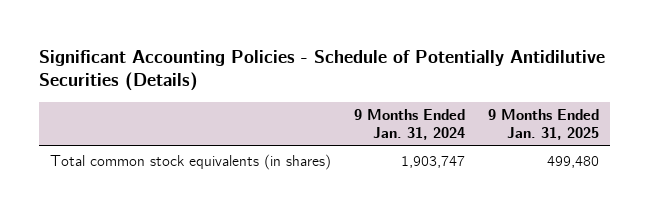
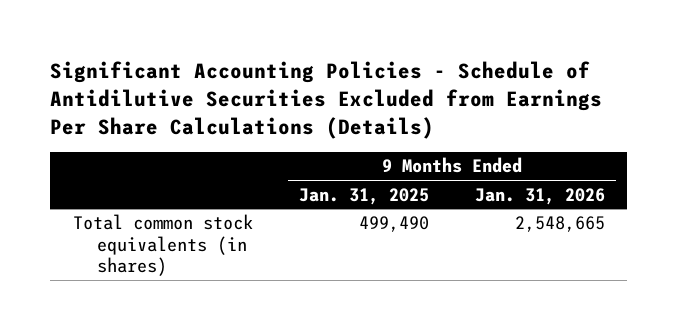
[38,49,605,92] Significant Accounting Policies - Schedule of Potentially Antidilutive Securities (Details) -> [50,61,603,139] Significant Accounting Policies - Schedule of Antidilutive Securities Excluded from Earnings Per Share Calculations (Details)
[354,109,466,140] 9 Months Ended Jan. 31, 2024 -> none
none -> [474,187,605,205] Jan. 31, 2026
[546,155,599,168] 499,480 -> [358,216,429,233] 499,490

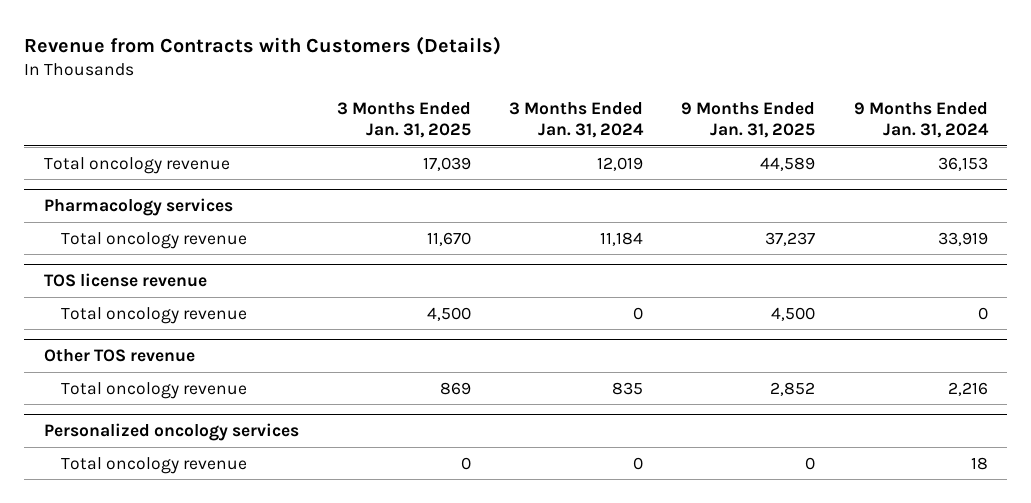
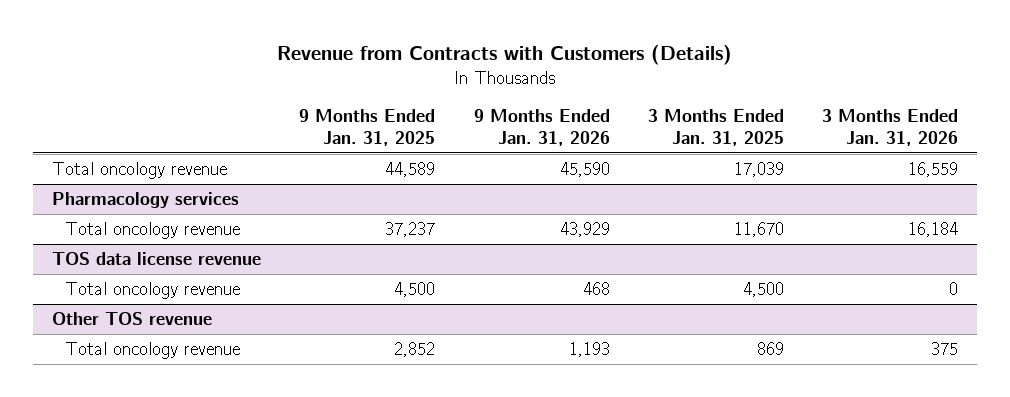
[509,102,645,139] 3 Months Ended Jan. 31, 2024 -> none
[853,102,989,139] 9 Months Ended Jan. 31, 2024 -> none
none -> [473,108,610,146] 9 Months Ended Jan. 31, 2026
none -> [821,108,958,146] 3 Months Ended Jan. 31, 2026
[43,273,207,288] TOS license revenue -> [52,251,262,265] TOS data license revenue
[43,423,299,442] Personalized oncology services -> none
[60,456,247,474] Total oncology revenue -> none

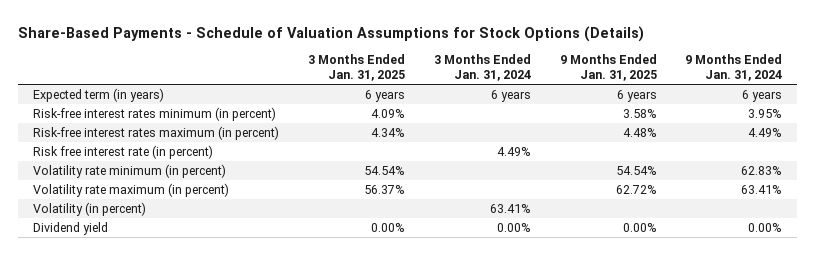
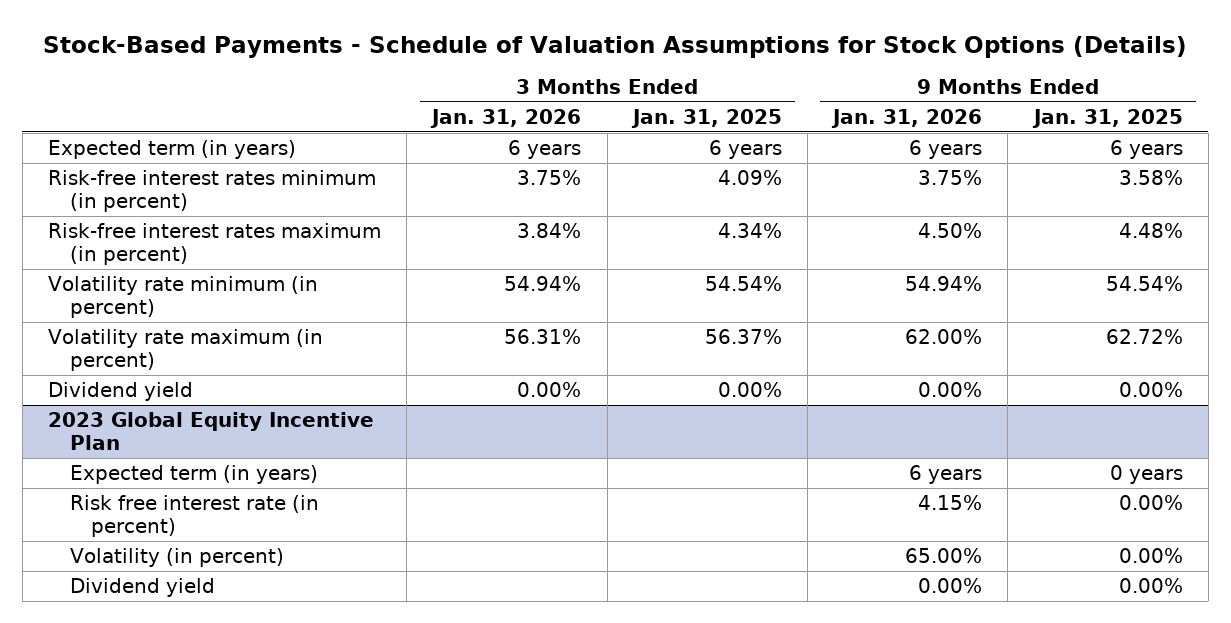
[18,25,645,42] Share-Based Payments - Schedule of Valuation Assumptions for Stock Options (Details) -> [43,35,1188,58] Stock-Based Payments - Schedule of Valuation Assumptions for Stock Options (Details)
[433,54,531,82] 3 Months Ended Jan. 31, 2024 -> none
[685,54,783,82] 9 Months Ended Jan. 31, 2024 -> none
none -> [430,108,582,128] Jan. 31, 2026
none -> [831,108,983,128] Jan. 31, 2026
[32,144,213,159] Risk free interest rate (in percent) -> none
[32,201,146,216] Volatility (in percent) -> none
none -> [48,411,375,451] 2023 Global Equity Incentive Plan
none -> [69,464,318,484] Expected term (in years)
none -> [69,494,319,538] Risk free interest rate (in percent)
none -> [69,547,284,567] Volatility (in percent)
none -> [69,577,215,597] Dividend yield

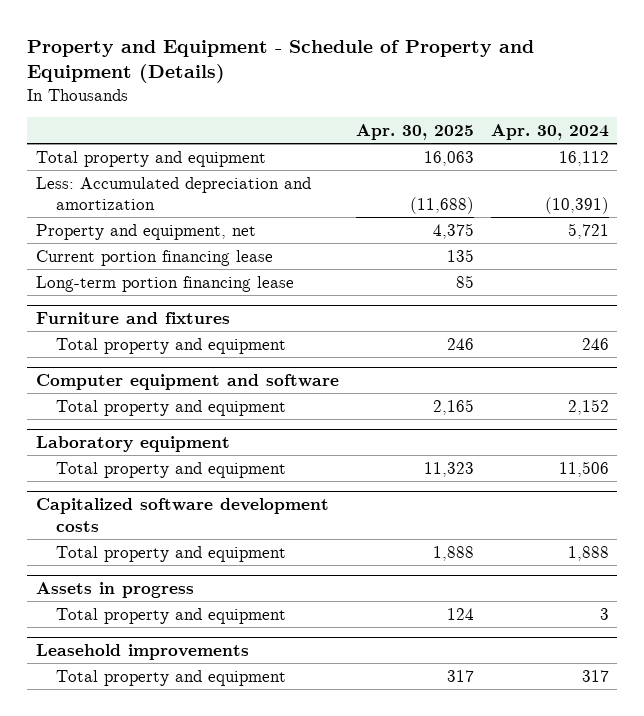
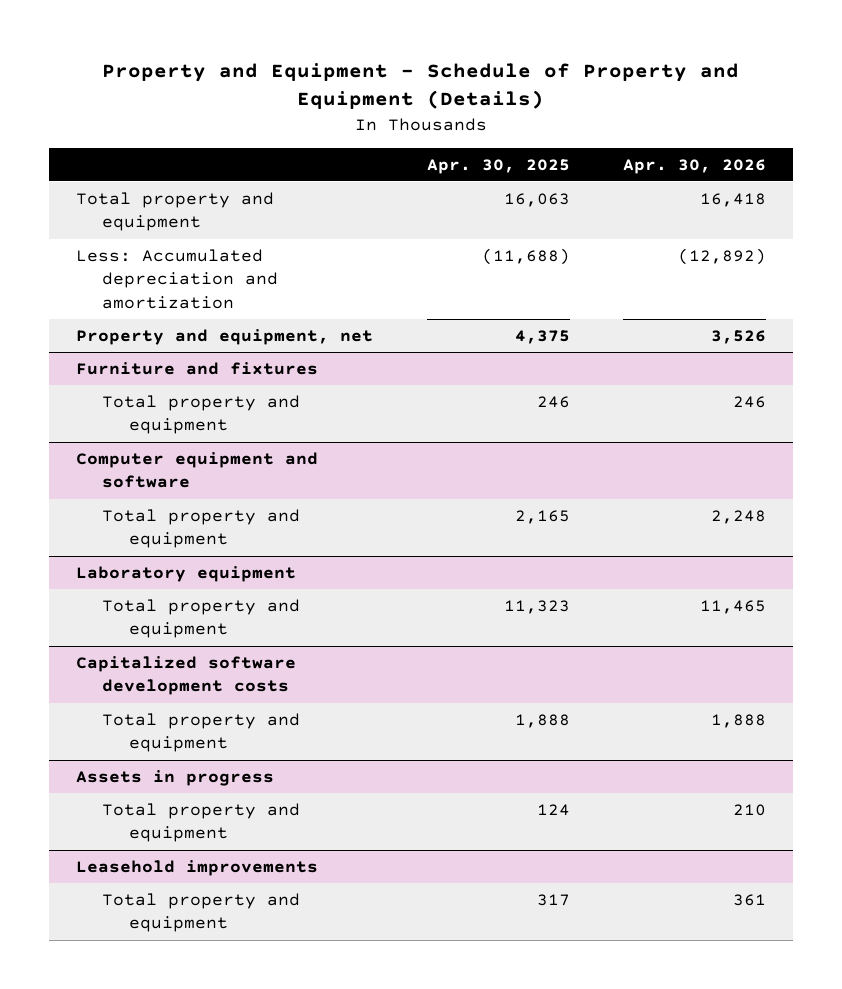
[490,124,609,141] Apr. 30, 2024 -> none
none -> [623,158,767,174] Apr. 30, 2026
[35,249,273,266] Current portion financing lease -> none
[35,275,294,292] Long-term portion financing lease -> none

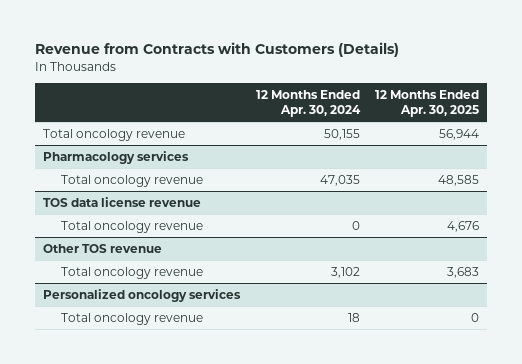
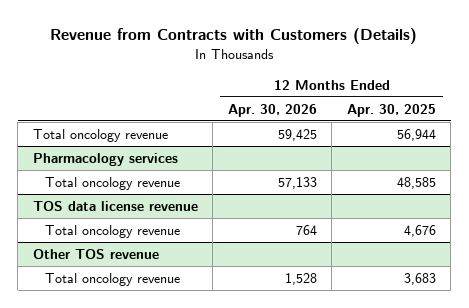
[255,90,361,117] 12 Months Ended Apr. 30, 2024 -> none
none -> [227,103,317,117] Apr. 30, 2026
[43,288,242,302] Personalized oncology services -> none
[61,312,204,325] Total oncology revenue -> none

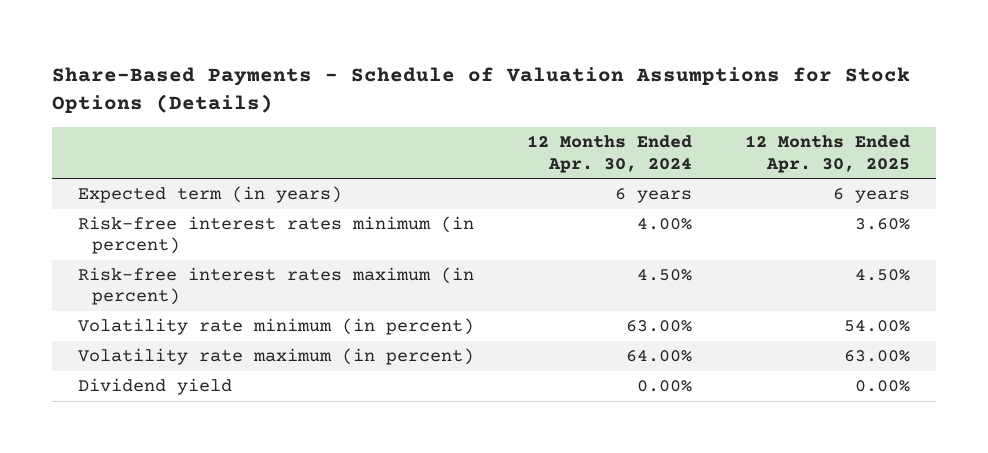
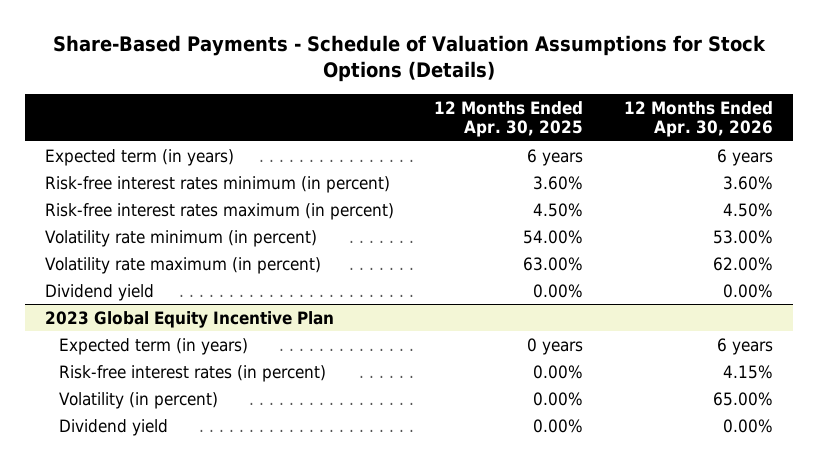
[527,135,693,173] 12 Months Ended Apr. 30, 2024 -> none
none -> [623,100,773,138] 12 Months Ended Apr. 30, 2026
none -> [45,310,335,328] 2023 Global Equity Incentive Plan
none -> [58,337,248,355] Expected term (in years)
none -> [58,364,326,382] Risk-free interest rates (in percent)
none -> [58,391,218,409] Volatility (in percent)
none -> [58,418,168,436] Dividend yield

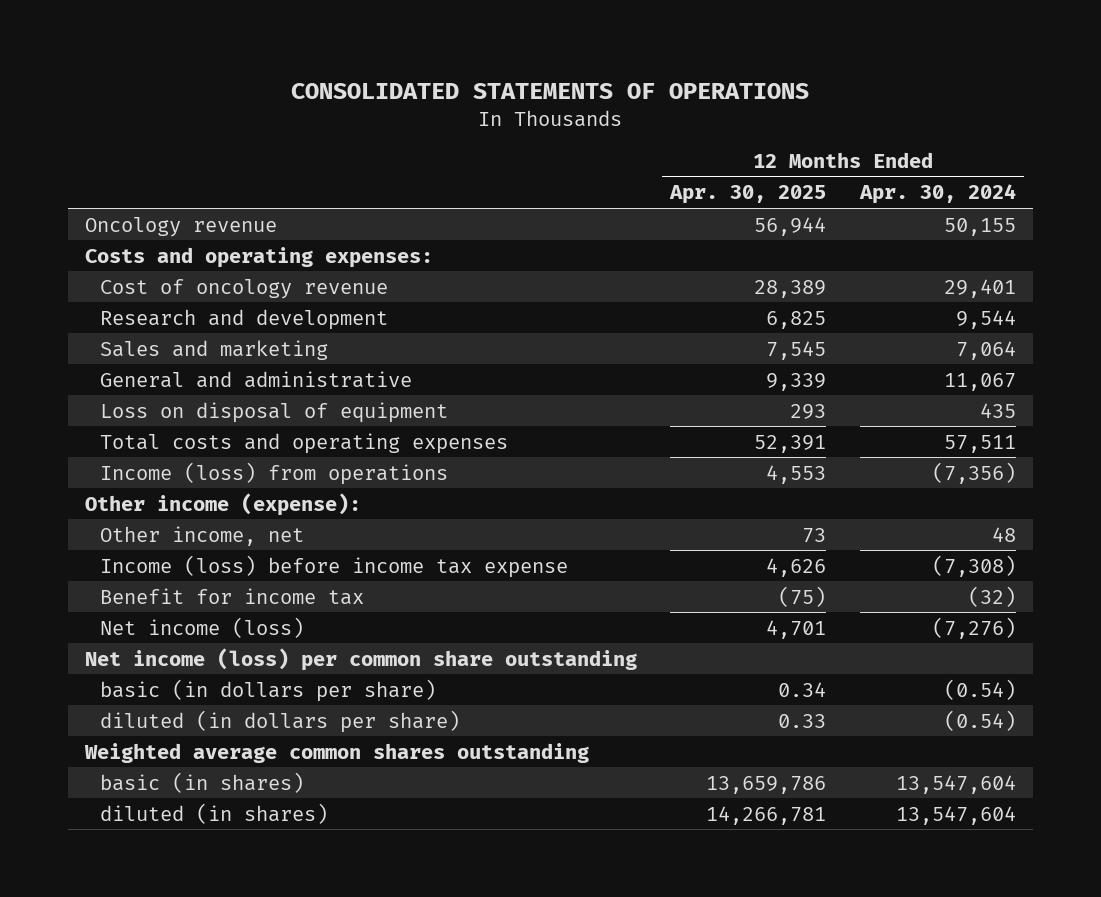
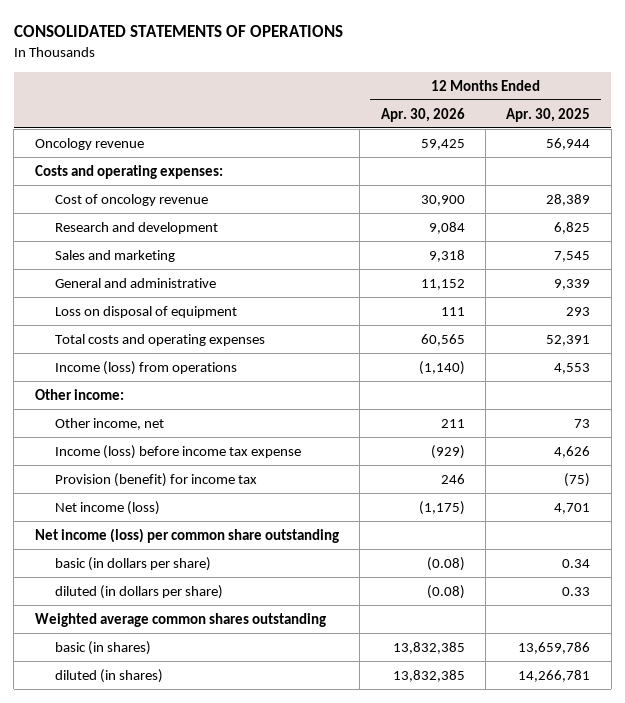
[859,184,1017,205] Apr. 30, 2024 -> none
none -> [380,107,465,122] Apr. 30, 2026
[84,492,361,516] Other income (expense): -> [34,388,124,400] Other income:
[100,587,365,605] Benefit for income tax -> [54,472,257,487] Provision (benefit) for income tax

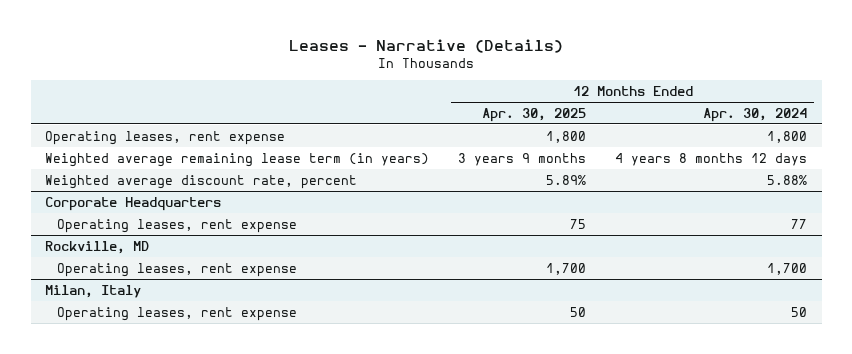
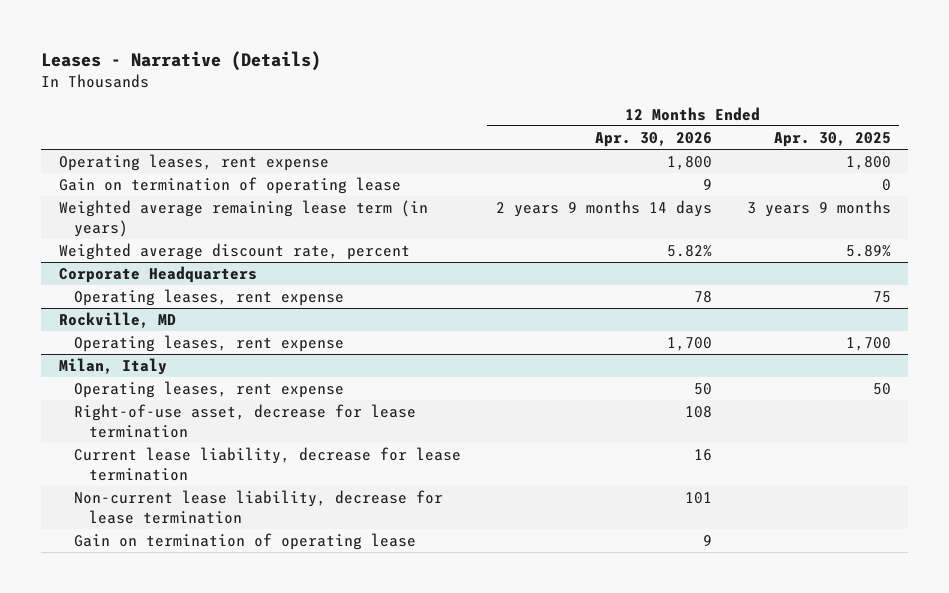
[703,107,808,122] Apr. 30, 2024 -> none
none -> [594,131,712,147] Apr. 30, 2026
none -> [58,177,401,195] Gain on termination of operating lease
none -> [73,404,416,438] Right-of-use asset, decrease for lease termination
none -> [73,447,461,481] Current lease liability, decrease for lease termination
none -> [73,490,443,524] Non-current lease liability, decrease for lease termination
none -> [73,533,416,551] Gain on termination of operating lease

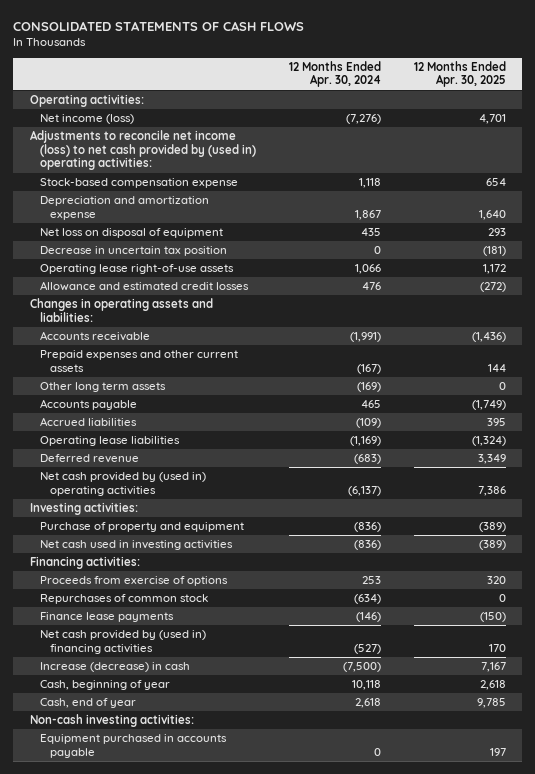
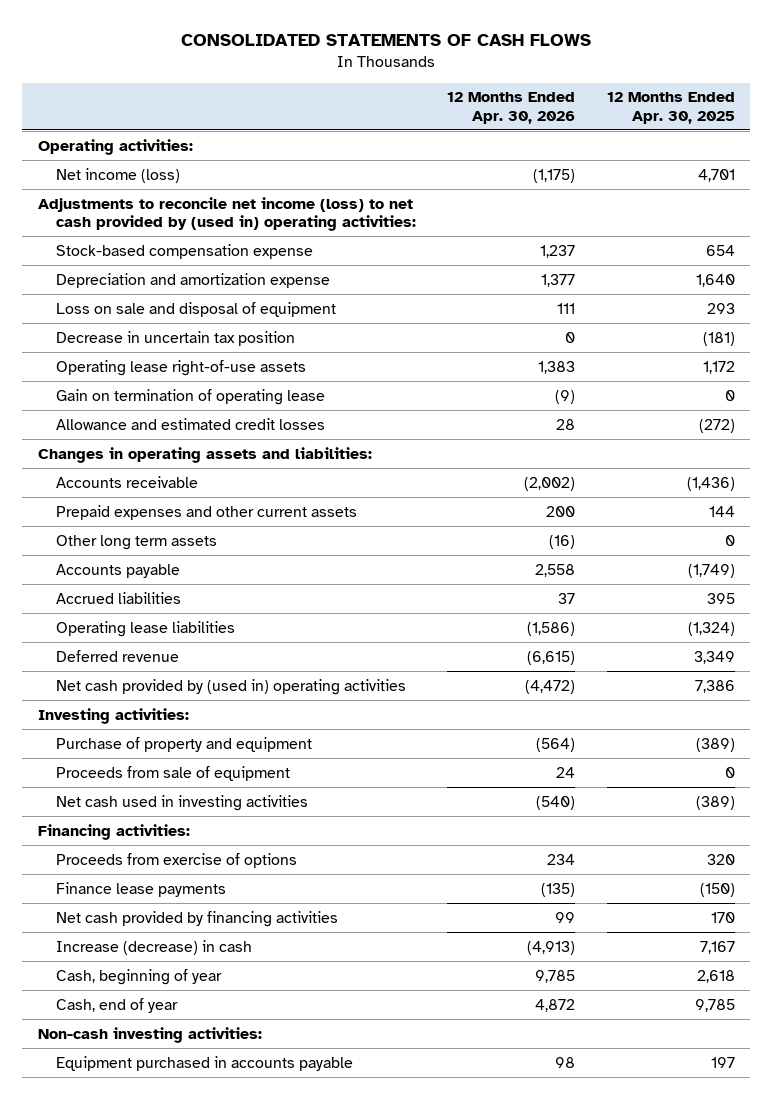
[288,60,381,88] 12 Months Ended Apr. 30, 2024 -> none
none -> [447,92,576,124] 12 Months Ended Apr. 30, 2026
[39,228,223,239] Net loss on disposal of equipment -> [55,301,336,317] Loss on sale and disposal of equipment
none -> [55,388,325,405] Gain on termination of operating lease
none -> [55,765,290,781] Proceeds from sale of equipment
[39,594,208,605] Repurchases of common stock -> none
[39,630,206,654] Net cash provided by (used in) financing activities -> [55,910,338,927] Net cash provided by financing activities

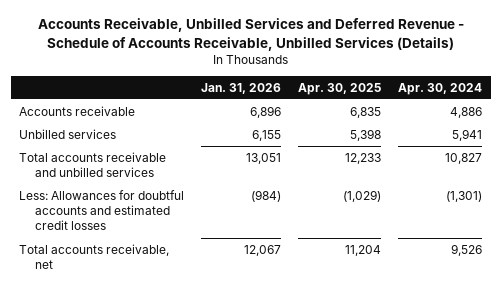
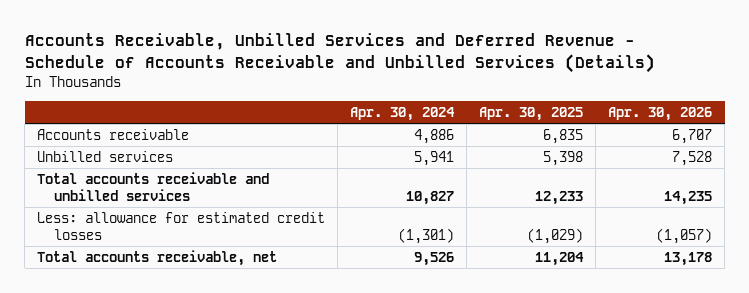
[37,18,464,51] Accounts Receivable, Unbilled Services and Deferred Revenue - Schedule of Accounts Receivable, Unbilled Services (Details) -> [24,33,655,74] Accounts Receivable, Unbilled Services and Deferred Revenue - Schedule of Accounts Receivable and Unbilled Services (Details)
[201,82,282,94] Jan. 31, 2026 -> none
none -> [608,106,713,121] Apr. 30, 2026
[19,189,185,231] Less: Allowances for doubtful accounts and estimated credit losses -> [37,211,326,240] Less: allowance for estimated credit losses

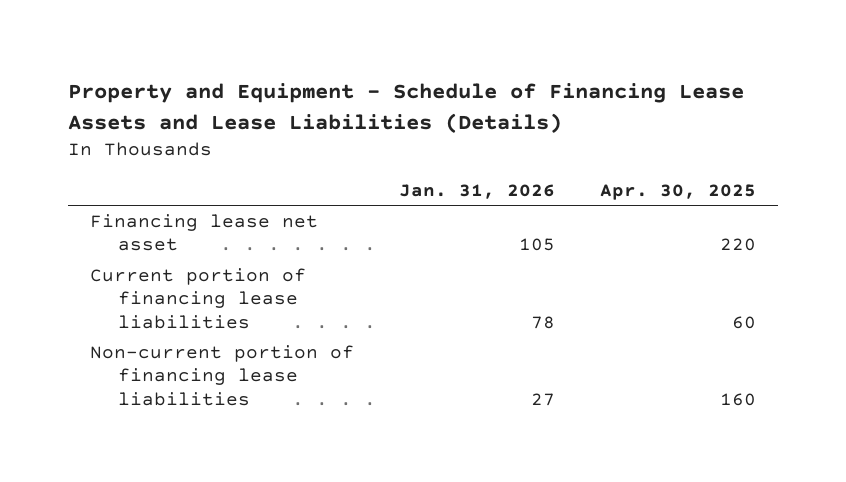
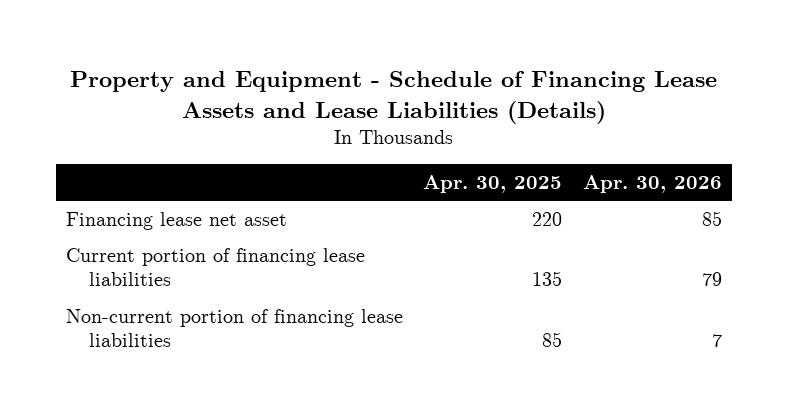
[398,183,555,199] Jan. 31, 2026 -> none
none -> [582,175,722,194] Apr. 30, 2026
[731,315,756,329] 60 -> [532,271,563,287] 135
[719,392,756,406] 160 -> [542,332,563,348] 85

